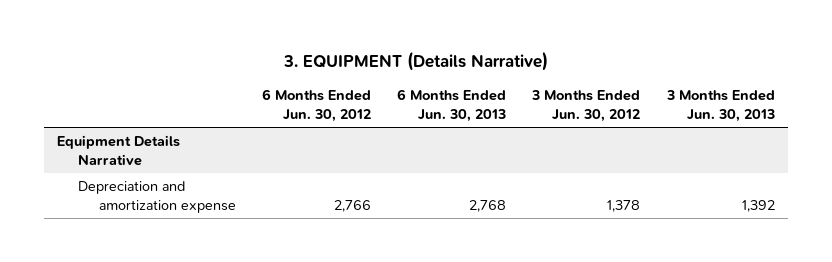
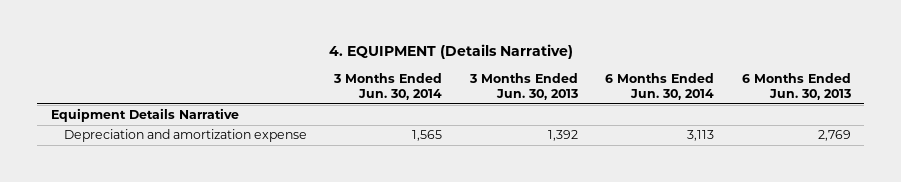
[283,51,549,72] 3. EQUIPMENT (Details Narrative) -> [328,44,573,60] 4. EQUIPMENT (Details Narrative)
[262,89,372,122] 6 Months Ended Jun. 30, 2012 -> none
[531,90,641,122] 3 Months Ended Jun. 30, 2012 -> none
none -> [333,72,443,101] 3 Months Ended Jun. 30, 2014
none -> [605,72,715,101] 6 Months Ended Jun. 30, 2014
[469,199,507,212] 2,768 -> [817,130,851,142] 2,769

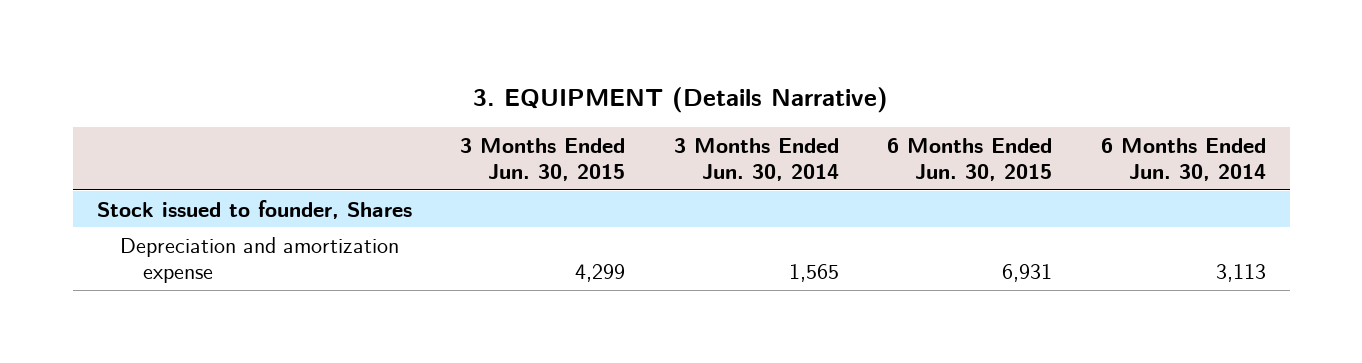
[328,44,573,60] 4. EQUIPMENT (Details Narrative) -> [473,86,889,113] 3. EQUIPMENT (Details Narrative)
[468,72,578,101] 3 Months Ended Jun. 30, 2013 -> none
[741,72,851,101] 6 Months Ended Jun. 30, 2013 -> none
none -> [460,137,626,182] 3 Months Ended Jun. 30, 2015
none -> [887,137,1053,182] 6 Months Ended Jun. 30, 2015
[50,108,239,123] Equipment Details Narrative -> [96,199,412,219] Stock issued to founder, Shares

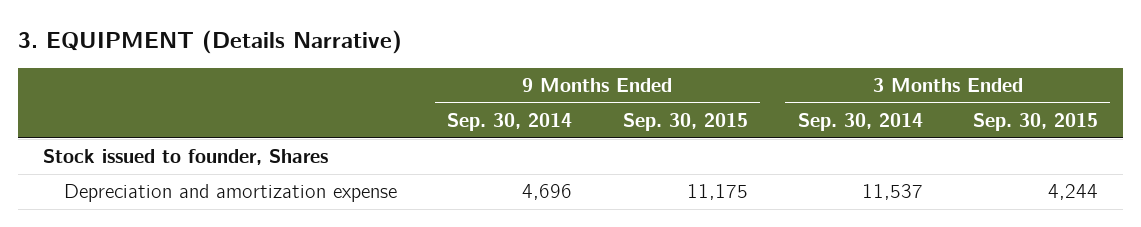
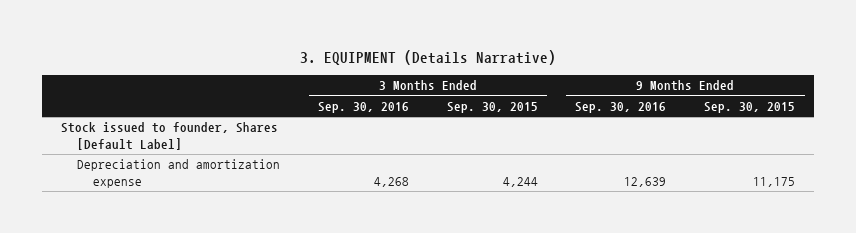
[447,112,573,131] Sep. 30, 2014 -> none
[797,112,923,131] Sep. 30, 2014 -> none
none -> [318,101,410,113] Sep. 30, 2016
none -> [575,101,667,113] Sep. 30, 2016
[42,149,328,166] Stock issued to founder, Shares -> [61,122,279,150] Stock issued to founder, Shares [Default Label]

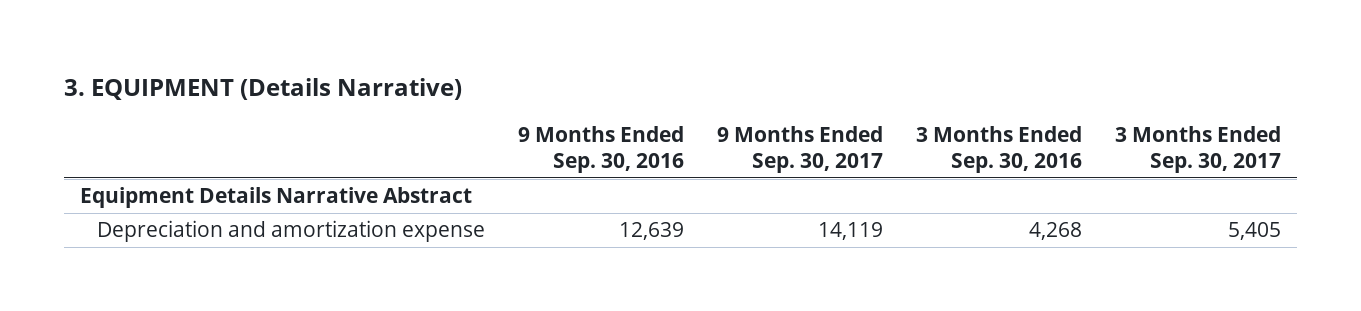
[446,101,538,113] Sep. 30, 2015 -> none
[704,101,796,113] Sep. 30, 2015 -> none
none -> [717,125,884,174] 9 Months Ended Sep. 30, 2017
none -> [1114,125,1281,174] 3 Months Ended Sep. 30, 2017
[61,122,279,150] Stock issued to founder, Shares [Default Label] -> [80,187,473,209] Equipment Details Narrative Abstract

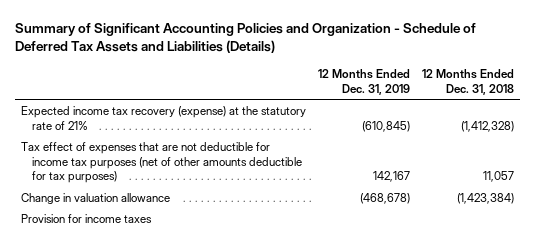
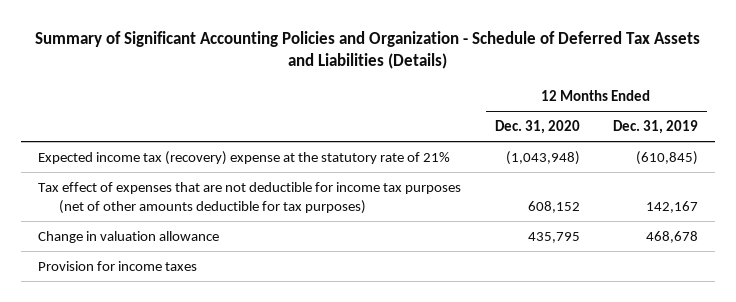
[421,69,514,95] 12 Months Ended Dec. 31, 2018 -> none
none -> [494,120,580,135] Dec. 31, 2020
[21,105,307,130] Expected income tax recovery (expense) at the statutory rate of 21% -> [37,150,450,165] Expected income tax (recovery) expense at the statutory rate of 21%
[359,192,410,204] (468,678) -> [646,230,699,243] 468,678

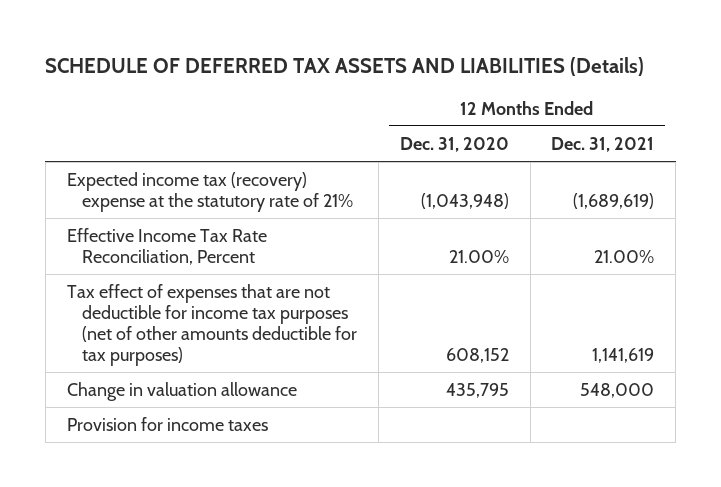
[35,30,701,70] Summary of Significant Accounting Policies and Organization - Schedule of Deferred Tax Assets and Liabilities (Details) -> [45,57,645,77] SCHEDULE OF DEFERRED TAX ASSETS AND LIABILITIES (Details)
[613,120,699,135] Dec. 31, 2019 -> none
none -> [551,136,655,152] Dec. 31, 2021
none -> [66,227,267,265] Effective Income Tax Rate Reconciliation, Percent

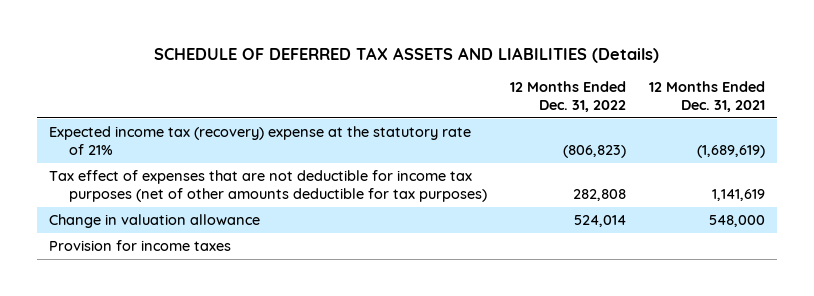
[399,136,509,152] Dec. 31, 2020 -> none
none -> [510,81,627,113] 12 Months Ended Dec. 31, 2022
[66,227,267,265] Effective Income Tax Rate Reconciliation, Percent -> none

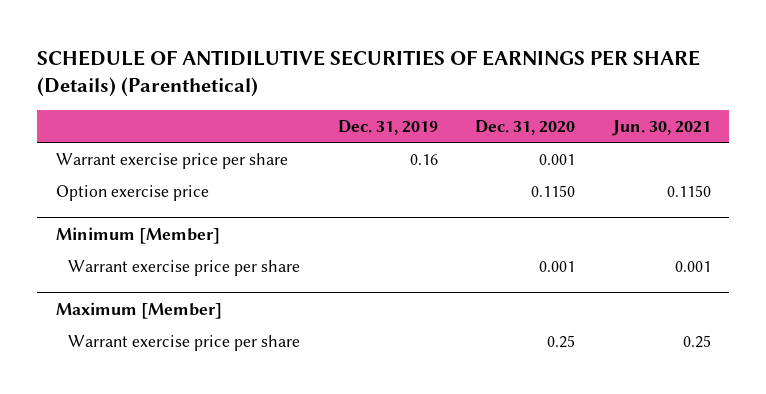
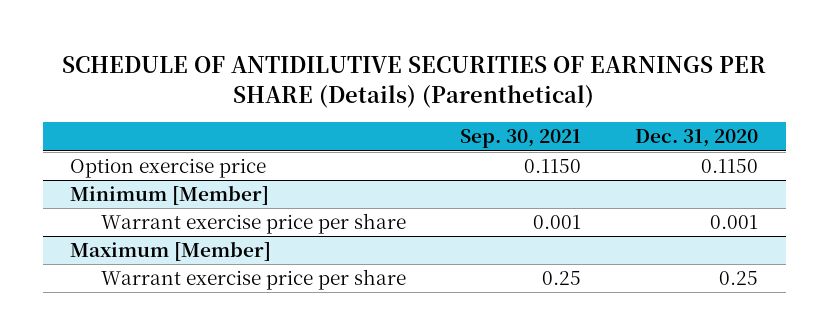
[337,119,438,135] Dec. 31, 2019 -> none
[611,119,711,136] Jun. 30, 2021 -> none
none -> [460,129,582,149] Sep. 30, 2021
[55,152,288,169] Warrant exercise price per share -> none

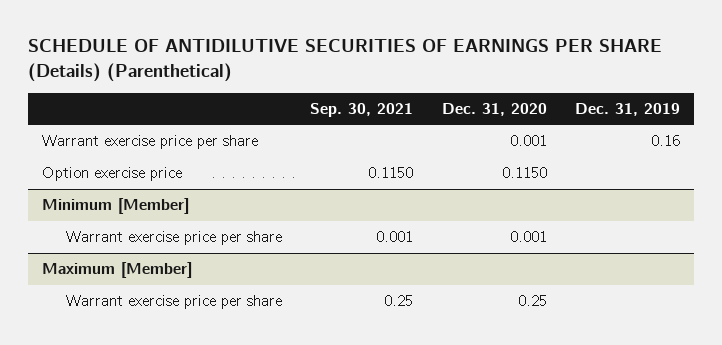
none -> [575,102,681,116] Dec. 31, 2019
none -> [42,135,259,150] Warrant exercise price per share

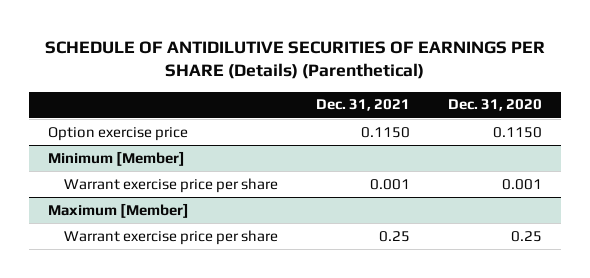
[310,102,414,117] Sep. 30, 2021 -> none
[575,102,681,116] Dec. 31, 2019 -> none
none -> [316,99,411,112] Dec. 31, 2021
[42,135,259,150] Warrant exercise price per share -> none

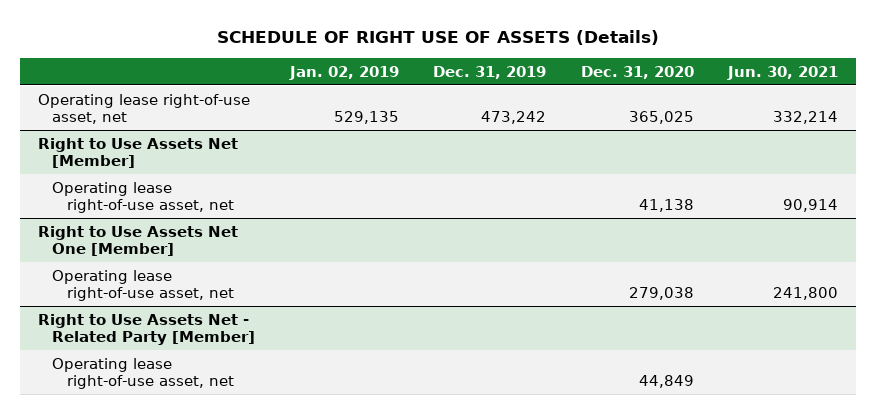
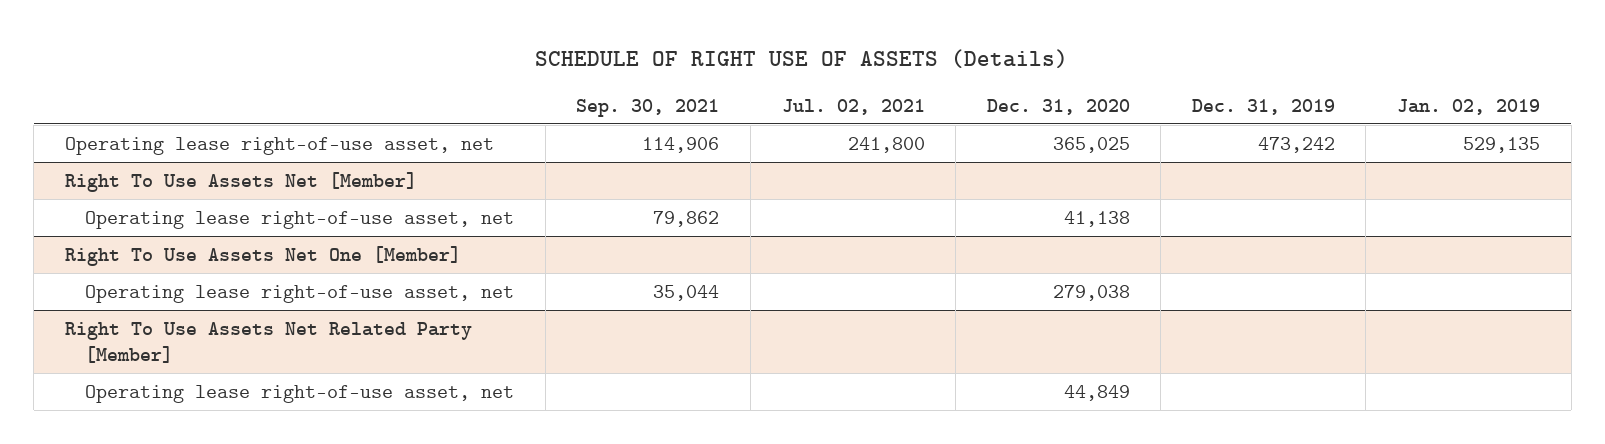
[727,65,839,80] Jun. 30, 2021 -> none
none -> [576,98,720,117] Sep. 30, 2021
none -> [781,98,925,115] Jul. 02, 2021
[37,137,238,169] Right to Use Assets Net [Member] -> [64,171,417,192] Right To Use Assets Net [Member]
[37,225,238,257] Right to Use Assets Net One [Member] -> [64,245,461,266] Right To Use Assets Net One [Member]
[37,313,256,346] Right to Use Assets Net - Related Party [Member] -> [64,321,472,363] Right To Use Assets Net Related Party [Member]

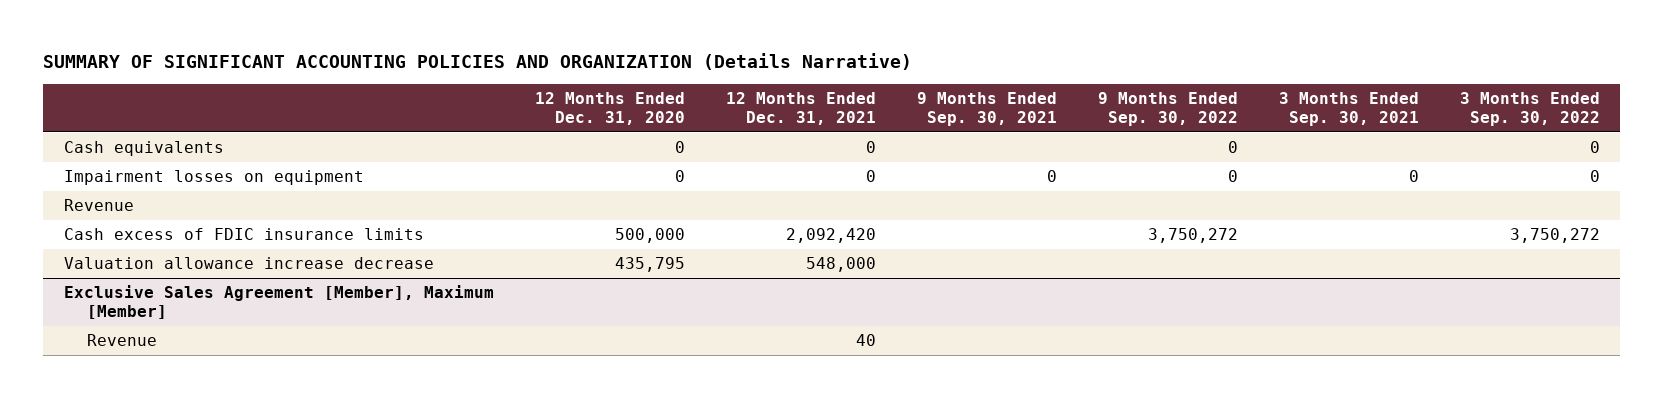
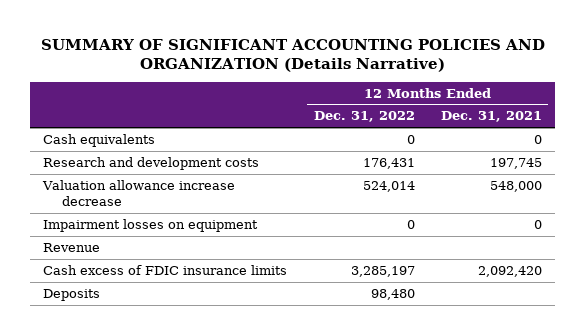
[534,92,685,125] 12 Months Ended Dec. 31, 2020 -> none
[916,92,1057,126] 9 Months Ended Sep. 30, 2021 -> none
[1097,92,1238,126] 9 Months Ended Sep. 30, 2022 -> none
[1278,92,1419,126] 3 Months Ended Sep. 30, 2021 -> none
[1459,92,1600,126] 3 Months Ended Sep. 30, 2022 -> none
none -> [313,111,415,123] Dec. 31, 2022
none -> [43,157,260,171] Research and development costs
[63,257,434,270] Valuation allowance increase decrease -> [42,180,236,206] Valuation allowance increase decrease
[63,285,494,320] Exclusive Sales Agreement [Member], Maximum [Member] -> none
[86,334,157,347] Revenue -> none
none -> [43,289,101,302] Deposits

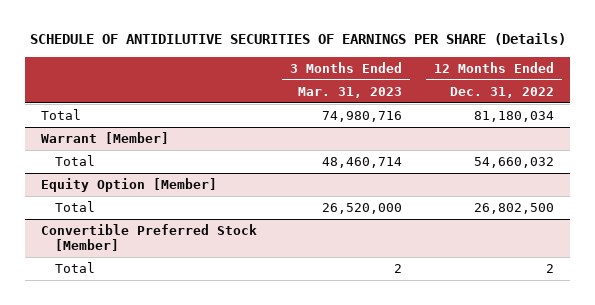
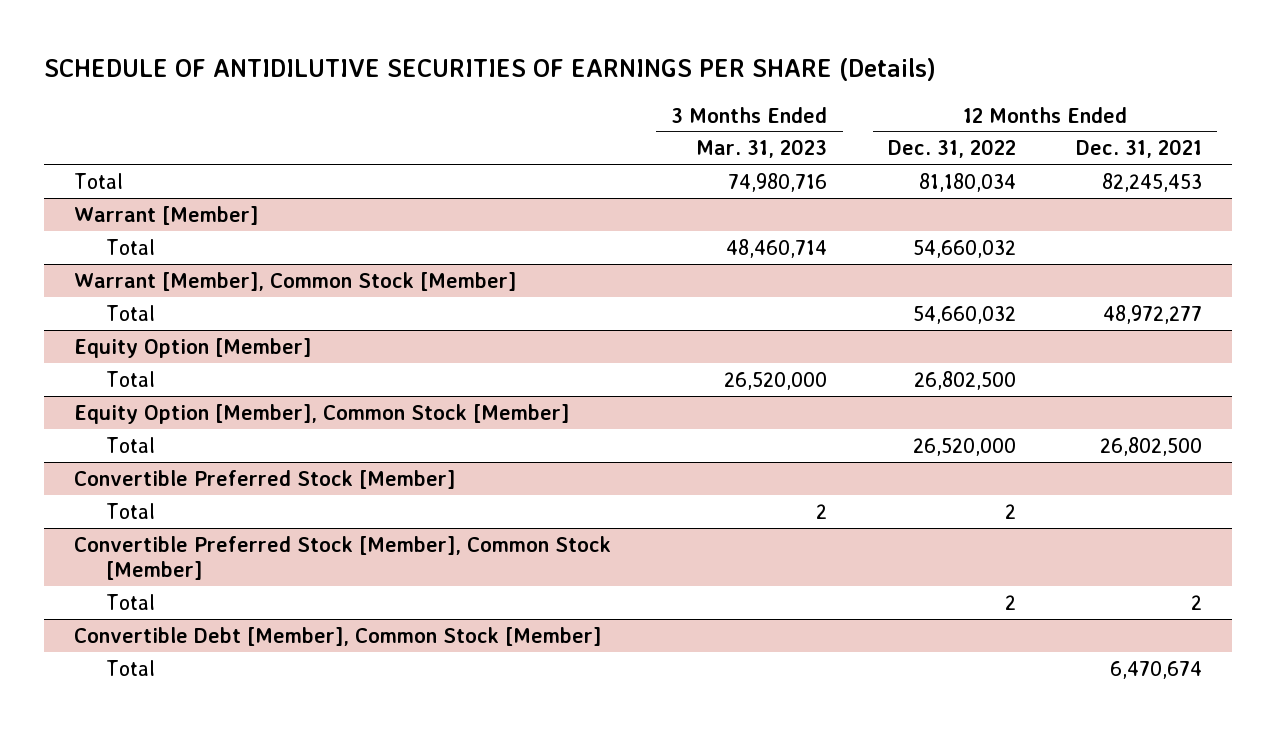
none -> [1076,139,1203,159] Dec. 31, 2021
none -> [74,271,517,291] Warrant [Member], Common Stock [Member]
none -> [106,304,156,321] Total
none -> [74,403,570,424] Equity Option [Member], Common Stock [Member]
none -> [106,436,156,453] Total
none -> [74,535,612,580] Convertible Preferred Stock [Member], Common Stock [Member]
none -> [106,593,156,610] Total
none -> [74,626,602,646] Convertible Debt [Member], Common Stock [Member]
none -> [106,659,156,676] Total

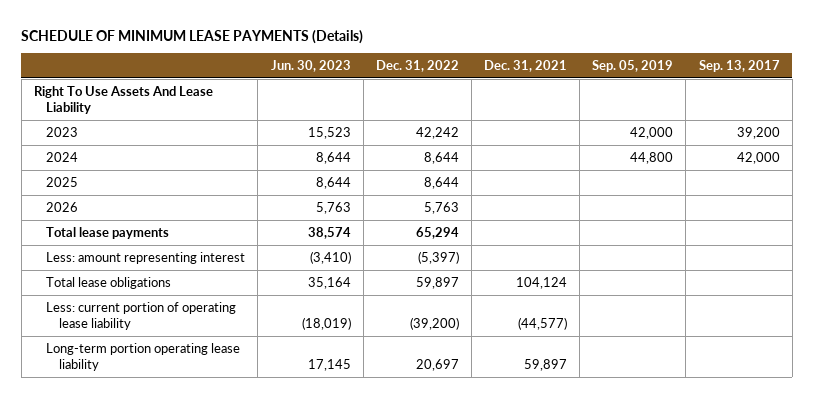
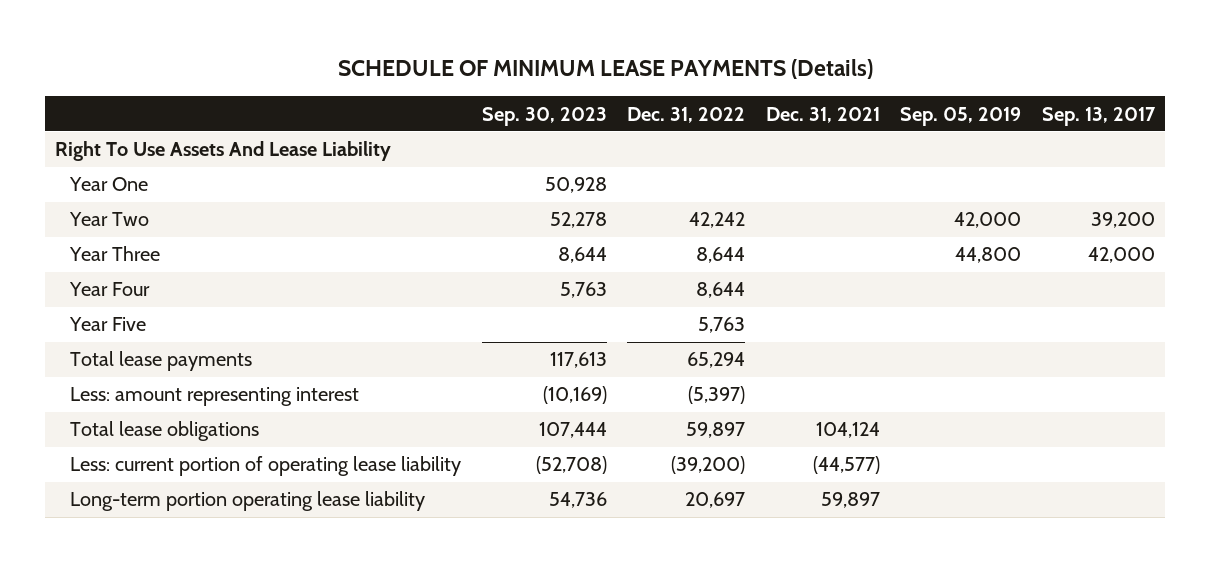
[270,59,351,72] Jun. 30, 2023 -> none
none -> [481,106,607,126] Sep. 30, 2023
none -> [69,177,149,192] Year One
[46,126,79,137] 2023 -> [69,212,150,227] Year Two
[46,151,79,162] 2024 -> [69,246,161,262] Year Three
[46,176,79,187] 2025 -> [69,282,151,297] Year Four
[46,201,79,212] 2026 -> [69,317,147,332] Year Five

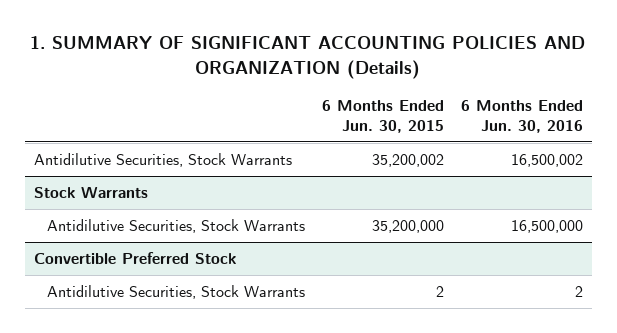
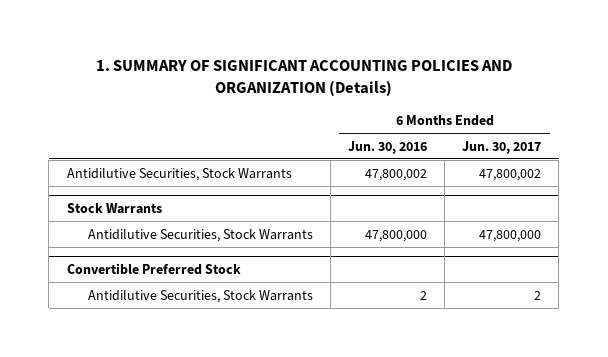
[322,99,445,134] 6 Months Ended Jun. 30, 2015 -> none
none -> [462,140,542,154] Jun. 30, 2017
[511,153,584,167] 16,500,002 -> [364,168,427,181] 47,800,002
[511,219,584,233] 16,500,000 -> [364,229,427,242] 47,800,000

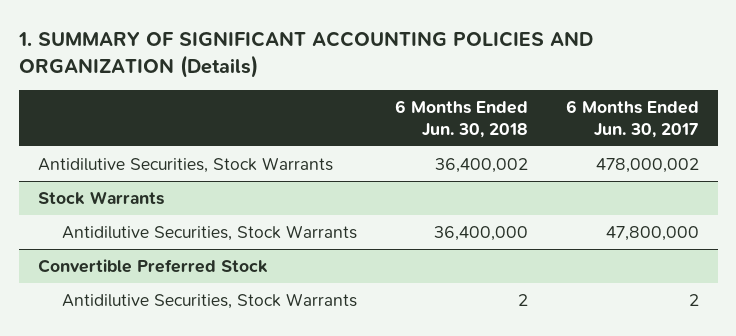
[347,140,427,154] Jun. 30, 2016 -> none
none -> [394,100,528,138] 6 Months Ended Jun. 30, 2018
[479,168,542,181] 47,800,002 -> [595,157,699,173] 478,000,002

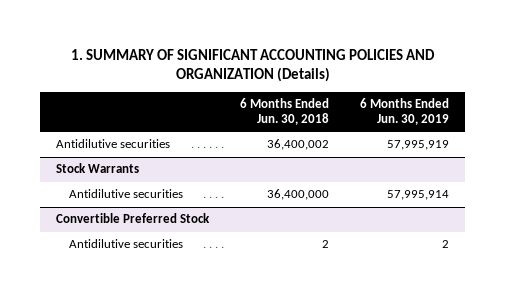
[565,100,699,138] 6 Months Ended Jun. 30, 2017 -> none
none -> [360,98,450,125] 6 Months Ended Jun. 30, 2019
[37,156,333,173] Antidilutive Securities, Stock Warrants -> [55,139,170,149] Antidilutive securities
[61,224,357,241] Antidilutive Securities, Stock Warrants -> [68,189,183,199] Antidilutive securities
[61,292,357,309] Antidilutive Securities, Stock Warrants -> [68,239,183,249] Antidilutive securities

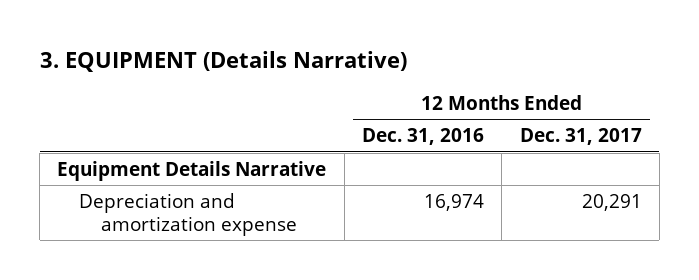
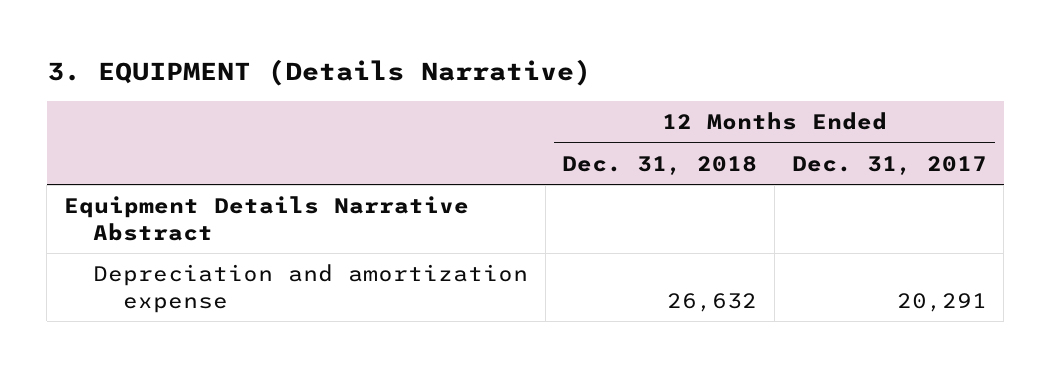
[361,128,484,146] Dec. 31, 2016 -> none
none -> [562,155,758,175] Dec. 31, 2018
[57,160,327,181] Equipment Details Narrative -> [63,196,469,241] Equipment Details Narrative Abstract

